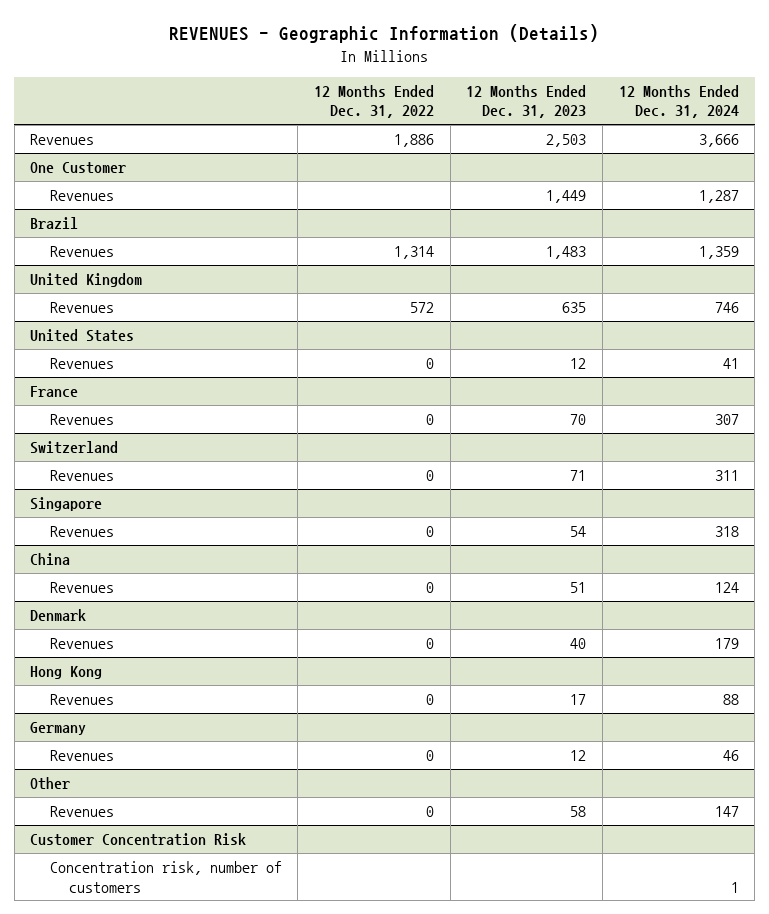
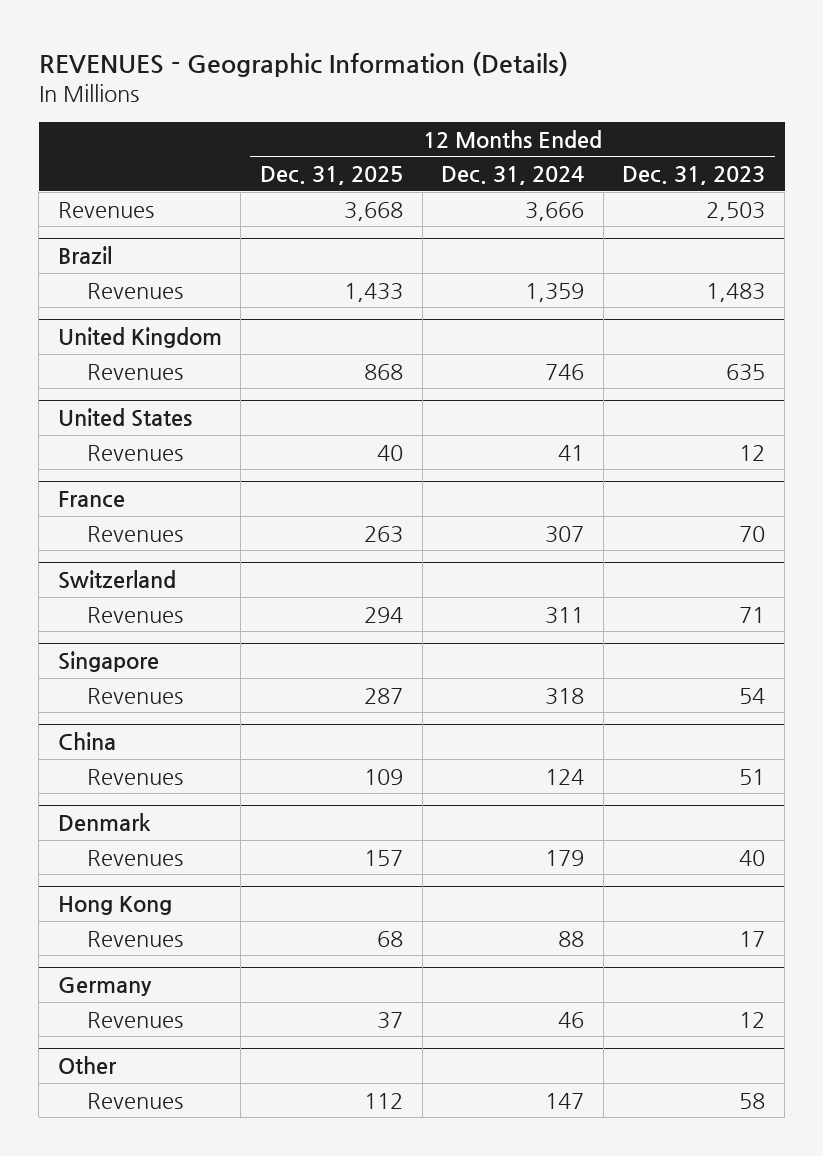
[314,84,435,119] 12 Months Ended Dec. 31, 2022 -> none
none -> [259,165,403,185] Dec. 31, 2025
[30,162,127,175] One Customer -> none
[49,190,114,202] Revenues -> none
[30,833,247,847] Customer Concentration Risk -> none
[49,861,282,893] Concentration risk, number of customers -> none

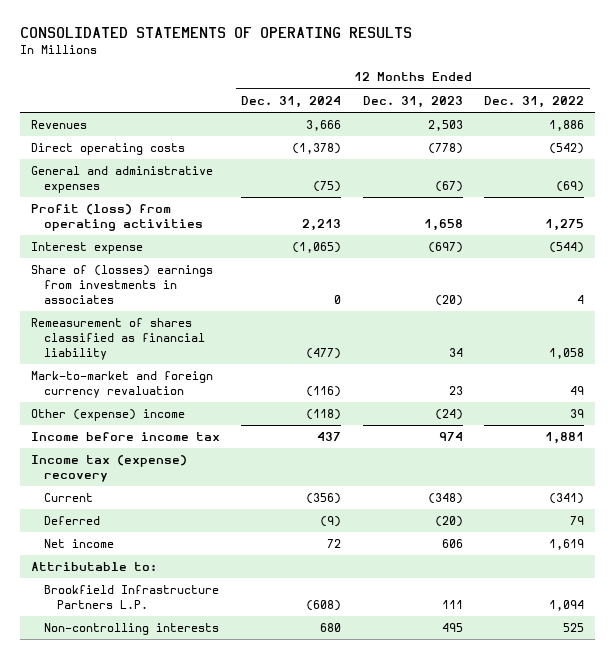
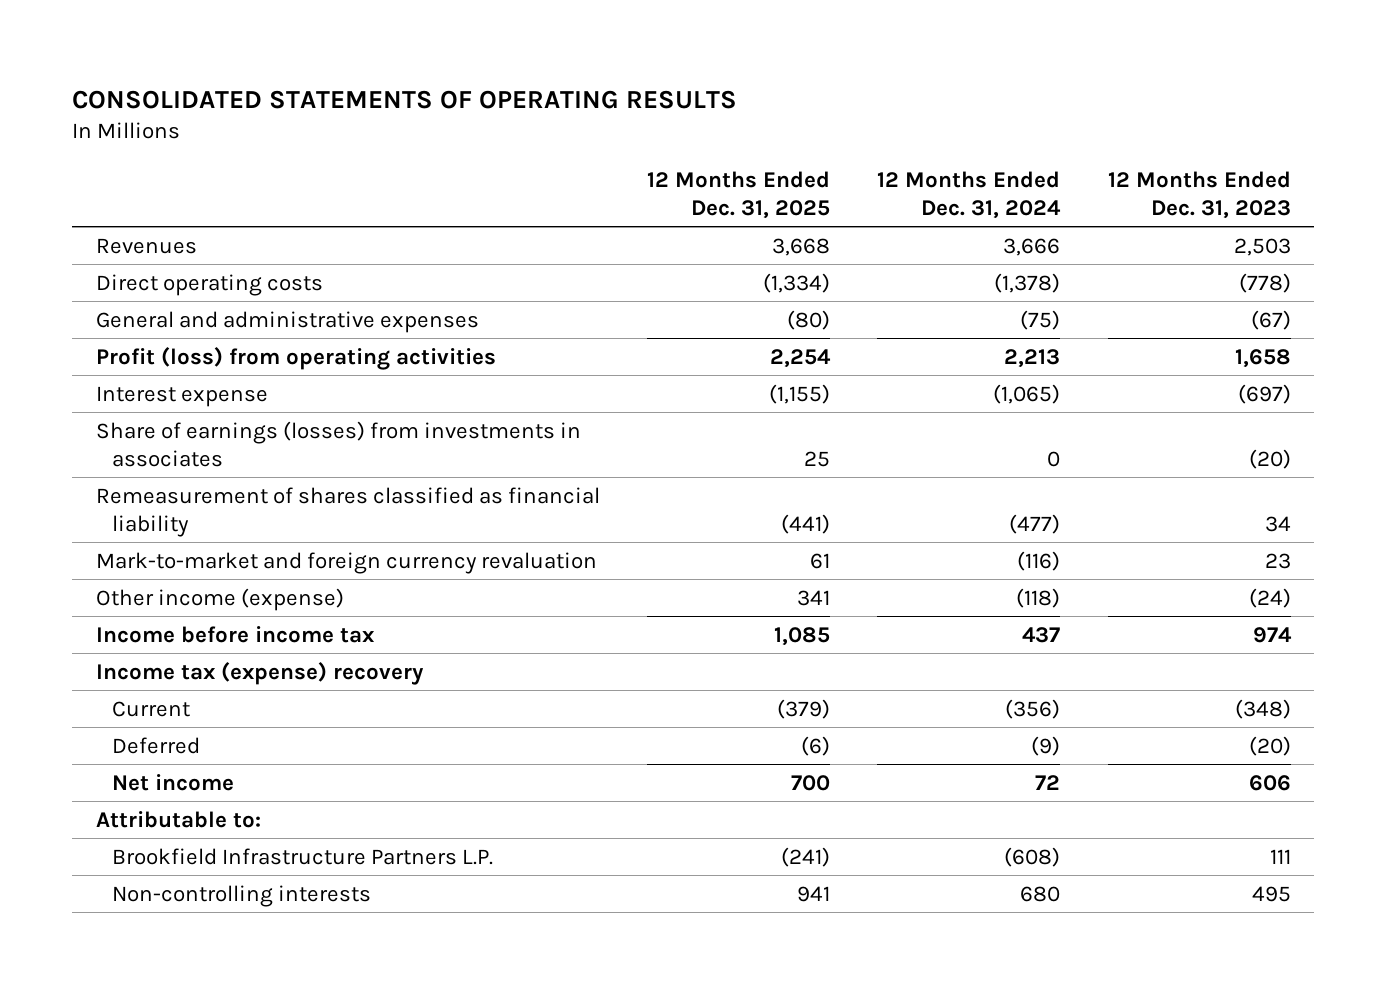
[484,95,585,108] Dec. 31, 2022 -> none
none -> [647,170,831,219] 12 Months Ended Dec. 31, 2025
[30,265,213,304] Share of (losses) earnings from investments in associates -> [95,420,581,467] Share of earnings (losses) from investments in associates
[30,409,185,422] Other (expense) income -> [95,587,344,611] Other income (expense)

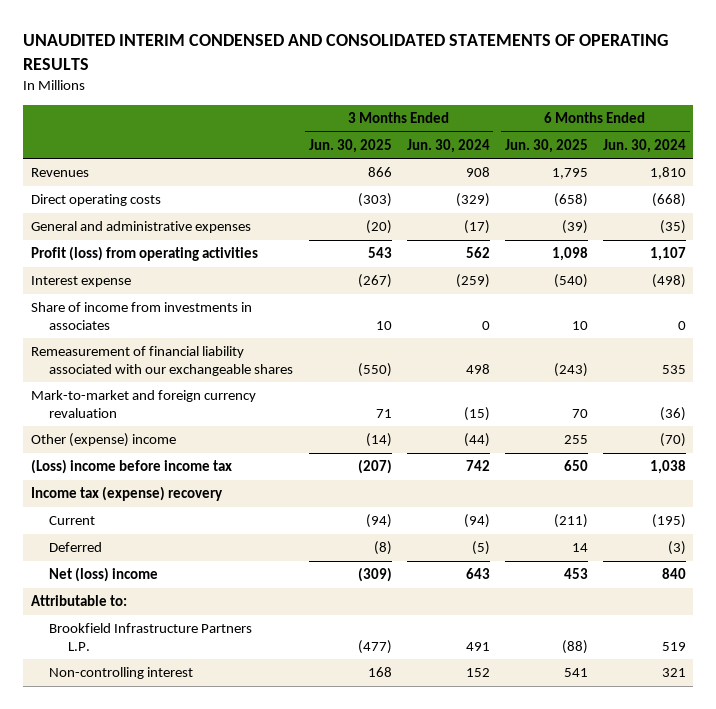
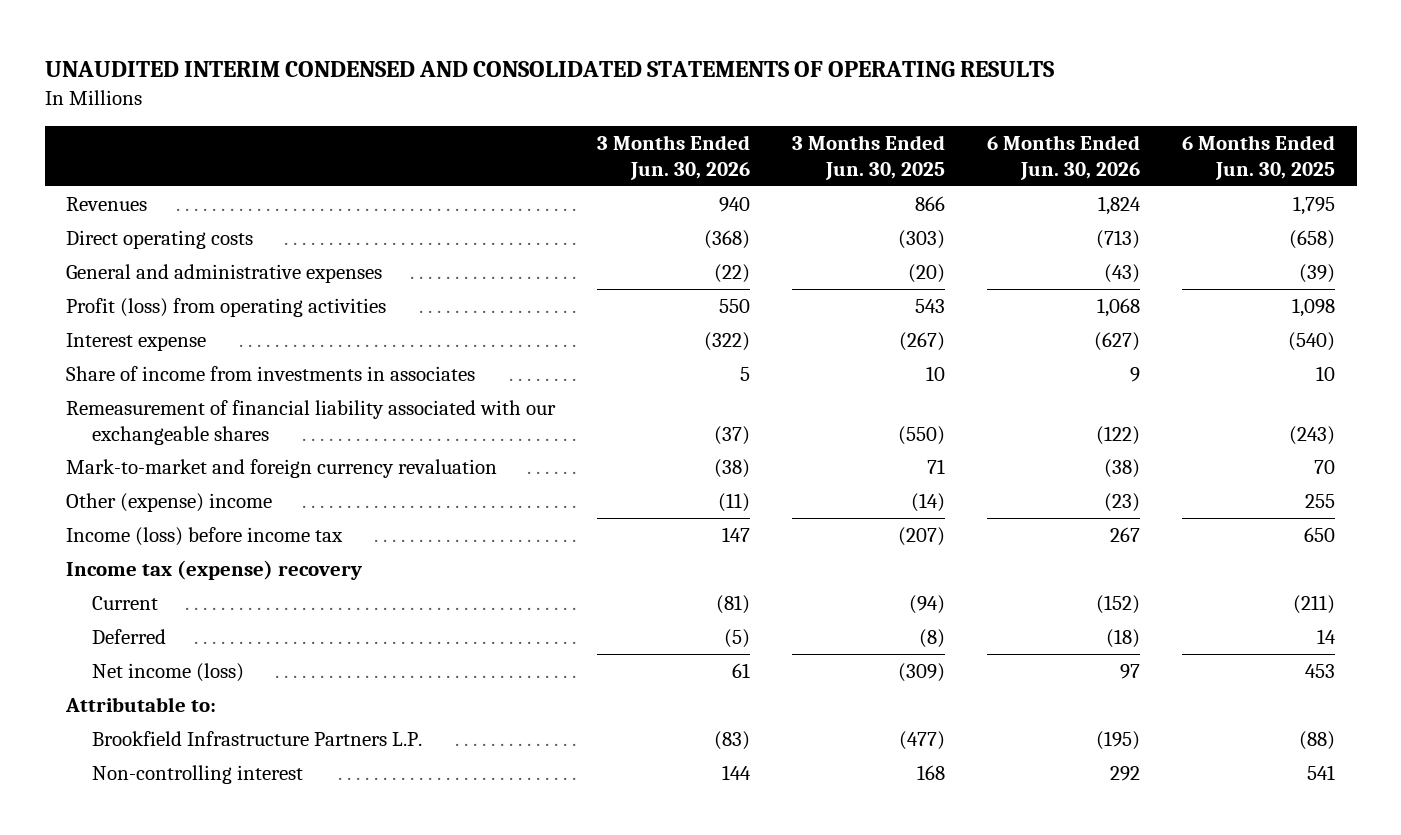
[406,138,490,153] Jun. 30, 2024 -> none
[602,138,686,153] Jun. 30, 2024 -> none
none -> [596,135,750,180] 3 Months Ended Jun. 30, 2026
none -> [987,135,1141,180] 6 Months Ended Jun. 30, 2026
[30,459,232,475] (Loss) income before income tax -> [65,526,343,546] Income (loss) before income tax
[49,567,159,583] Net (loss) income -> [92,662,245,682] Net income (loss)

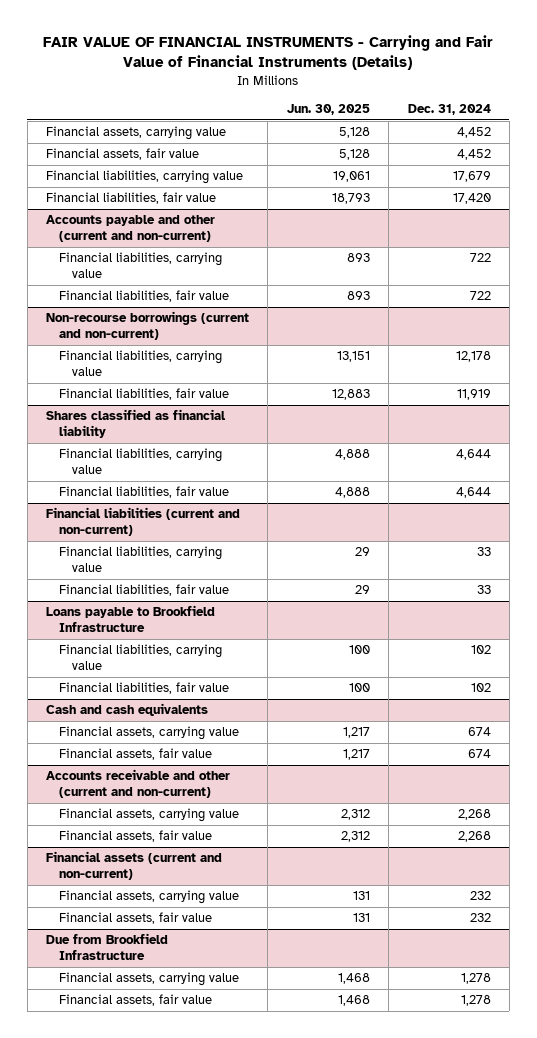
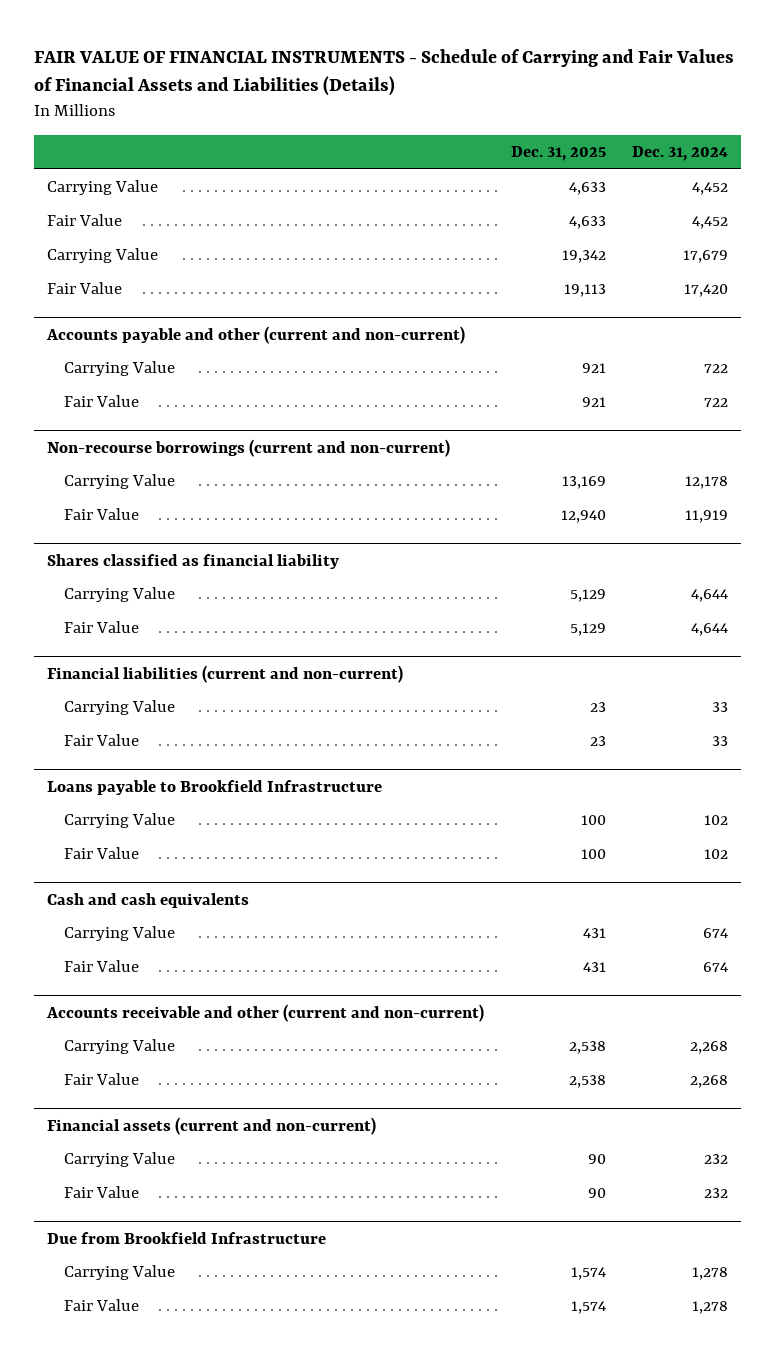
[43,35,494,71] FAIR VALUE OF FINANCIAL INSTRUMENTS - Carrying and Fair Value of Financial Instruments (Details) -> [34,48,735,97] FAIR VALUE OF FINANCIAL INSTRUMENTS - Schedule of Carrying and Fair Values of Financial Assets and Liabilities (Details)
[286,104,370,116] Jun. 30, 2025 -> none
none -> [510,145,606,161] Dec. 31, 2025
[46,126,227,141] Financial assets, carrying value -> [47,180,159,196] Carrying Value
[46,148,200,161] Financial assets, fair value -> [47,214,123,227] Fair Value
[46,170,244,185] Financial liabilities, carrying value -> [47,248,159,264] Carrying Value
[46,192,217,205] Financial liabilities, fair value -> [47,282,123,295] Fair Value
[58,252,222,279] Financial liabilities, carrying value -> [63,361,175,377] Carrying Value
[58,290,229,303] Financial liabilities, fair value -> [63,395,139,408] Fair Value
[58,350,222,377] Financial liabilities, carrying value -> [63,474,175,490] Carrying Value
[58,388,229,401] Financial liabilities, fair value -> [63,508,139,521] Fair Value
[58,448,222,475] Financial liabilities, carrying value -> [63,587,175,603] Carrying Value
[58,486,229,499] Financial liabilities, fair value -> [63,621,139,634] Fair Value
[58,546,222,573] Financial liabilities, carrying value -> [63,700,175,716] Carrying Value
[58,584,229,597] Financial liabilities, fair value -> [63,734,139,747] Fair Value
[58,644,222,671] Financial liabilities, carrying value -> [63,813,175,829] Carrying Value
[58,682,229,695] Financial liabilities, fair value -> [63,847,139,860] Fair Value
[58,726,239,741] Financial assets, carrying value -> [63,926,175,942] Carrying Value
[58,748,212,761] Financial assets, fair value -> [63,960,139,973] Fair Value
[58,808,239,823] Financial assets, carrying value -> [63,1039,175,1055] Carrying Value
[58,830,212,843] Financial assets, fair value -> [63,1073,139,1086] Fair Value
[58,890,239,905] Financial assets, carrying value -> [63,1152,175,1168] Carrying Value
[58,912,212,925] Financial assets, fair value -> [63,1186,139,1199] Fair Value
[58,972,239,987] Financial assets, carrying value -> [63,1265,175,1281] Carrying Value
[58,994,212,1007] Financial assets, fair value -> [63,1299,139,1312] Fair Value

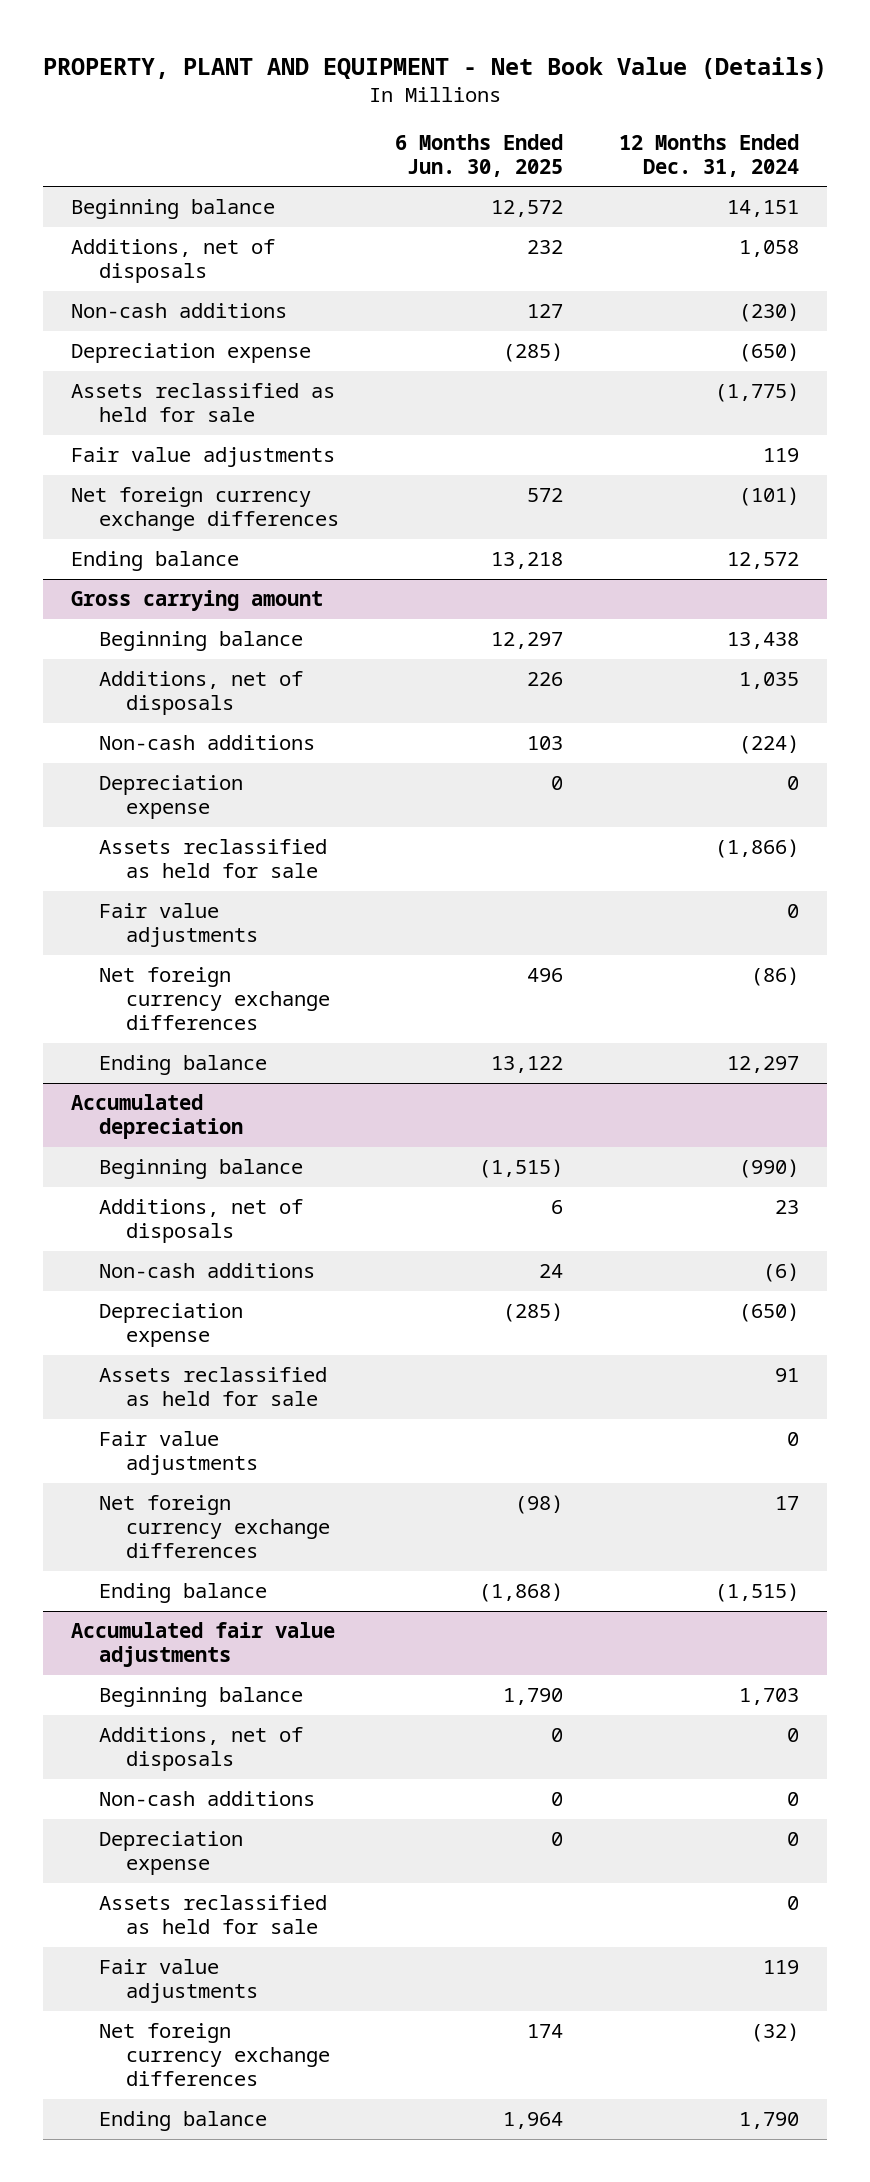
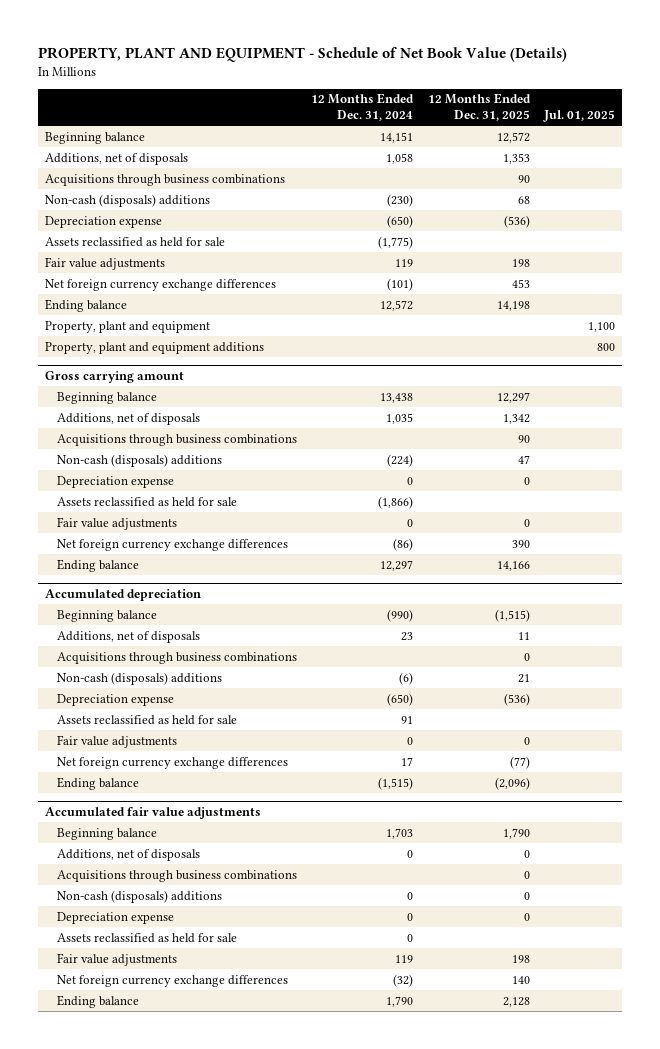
[43,56,828,79] PROPERTY, PLANT AND EQUIPMENT - Net Book Value (Details) -> [37,46,567,62] PROPERTY, PLANT AND EQUIPMENT - Schedule of Net Book Value (Details)
[394,133,563,177] 6 Months Ended Jun. 30, 2025 -> none
none -> [427,93,531,122] 12 Months Ended Dec. 31, 2025
none -> [543,110,616,123] Jul. 01, 2025
none -> [44,173,285,186] Acquisitions through business combinations
[71,303,288,319] Non-cash additions -> [44,193,210,207] Non-cash (disposals) additions
none -> [44,320,210,333] Property, plant and equipment
none -> [44,341,264,354] Property, plant and equipment additions
none -> [56,433,297,446] Acquisitions through business combinations
[98,735,315,751] Non-cash additions -> [56,453,222,467] Non-cash (disposals) additions
none -> [56,651,297,664] Acquisitions through business combinations
[98,1263,315,1279] Non-cash additions -> [56,671,222,685] Non-cash (disposals) additions
none -> [56,869,297,882] Acquisitions through business combinations
[98,1791,315,1807] Non-cash additions -> [56,889,222,903] Non-cash (disposals) additions

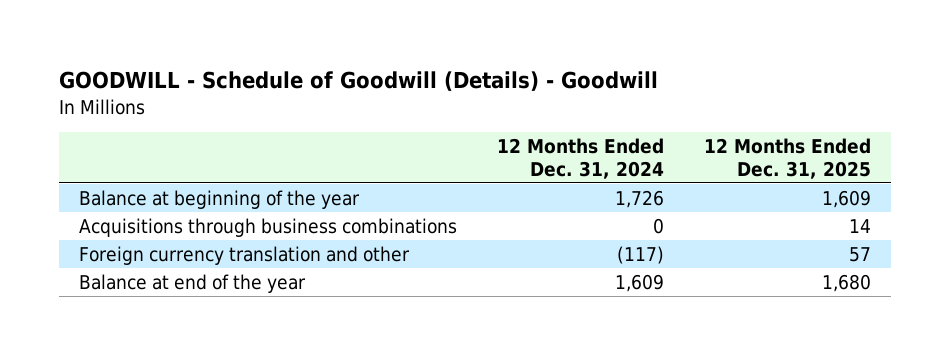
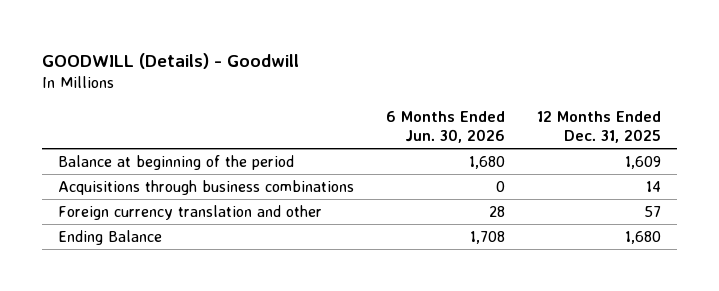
[59,71,659,92] GOODWILL - Schedule of Goodwill (Details) - Goodwill -> [41,52,299,69] GOODWILL (Details) - Goodwill
[496,138,664,179] 12 Months Ended Dec. 31, 2024 -> none
none -> [386,110,506,144] 6 Months Ended Jun. 30, 2026
[79,189,361,209] Balance at beginning of the year -> [57,154,294,170] Balance at beginning of the period
[79,273,307,293] Balance at end of the year -> [57,229,162,245] Ending Balance

